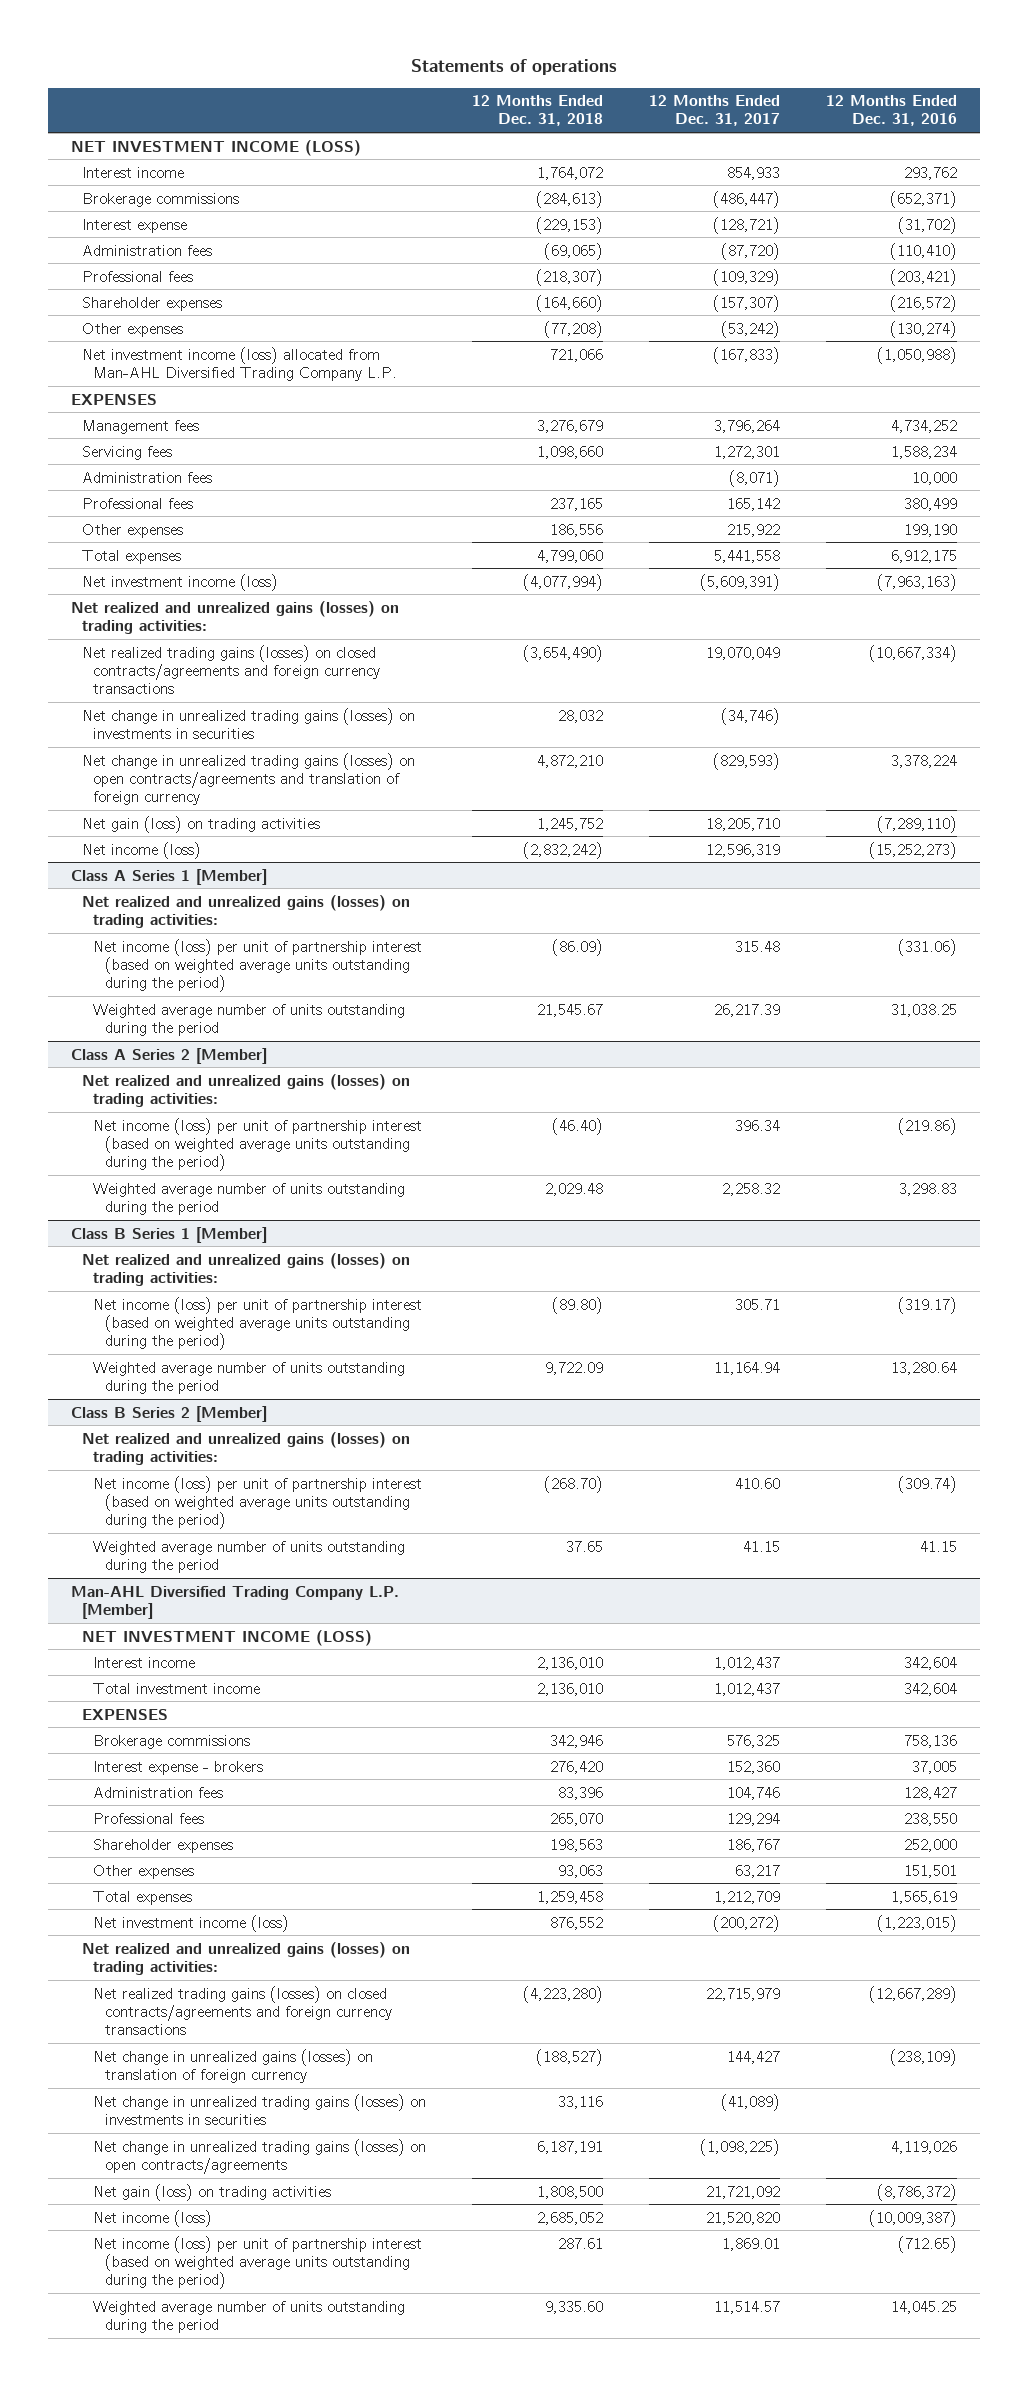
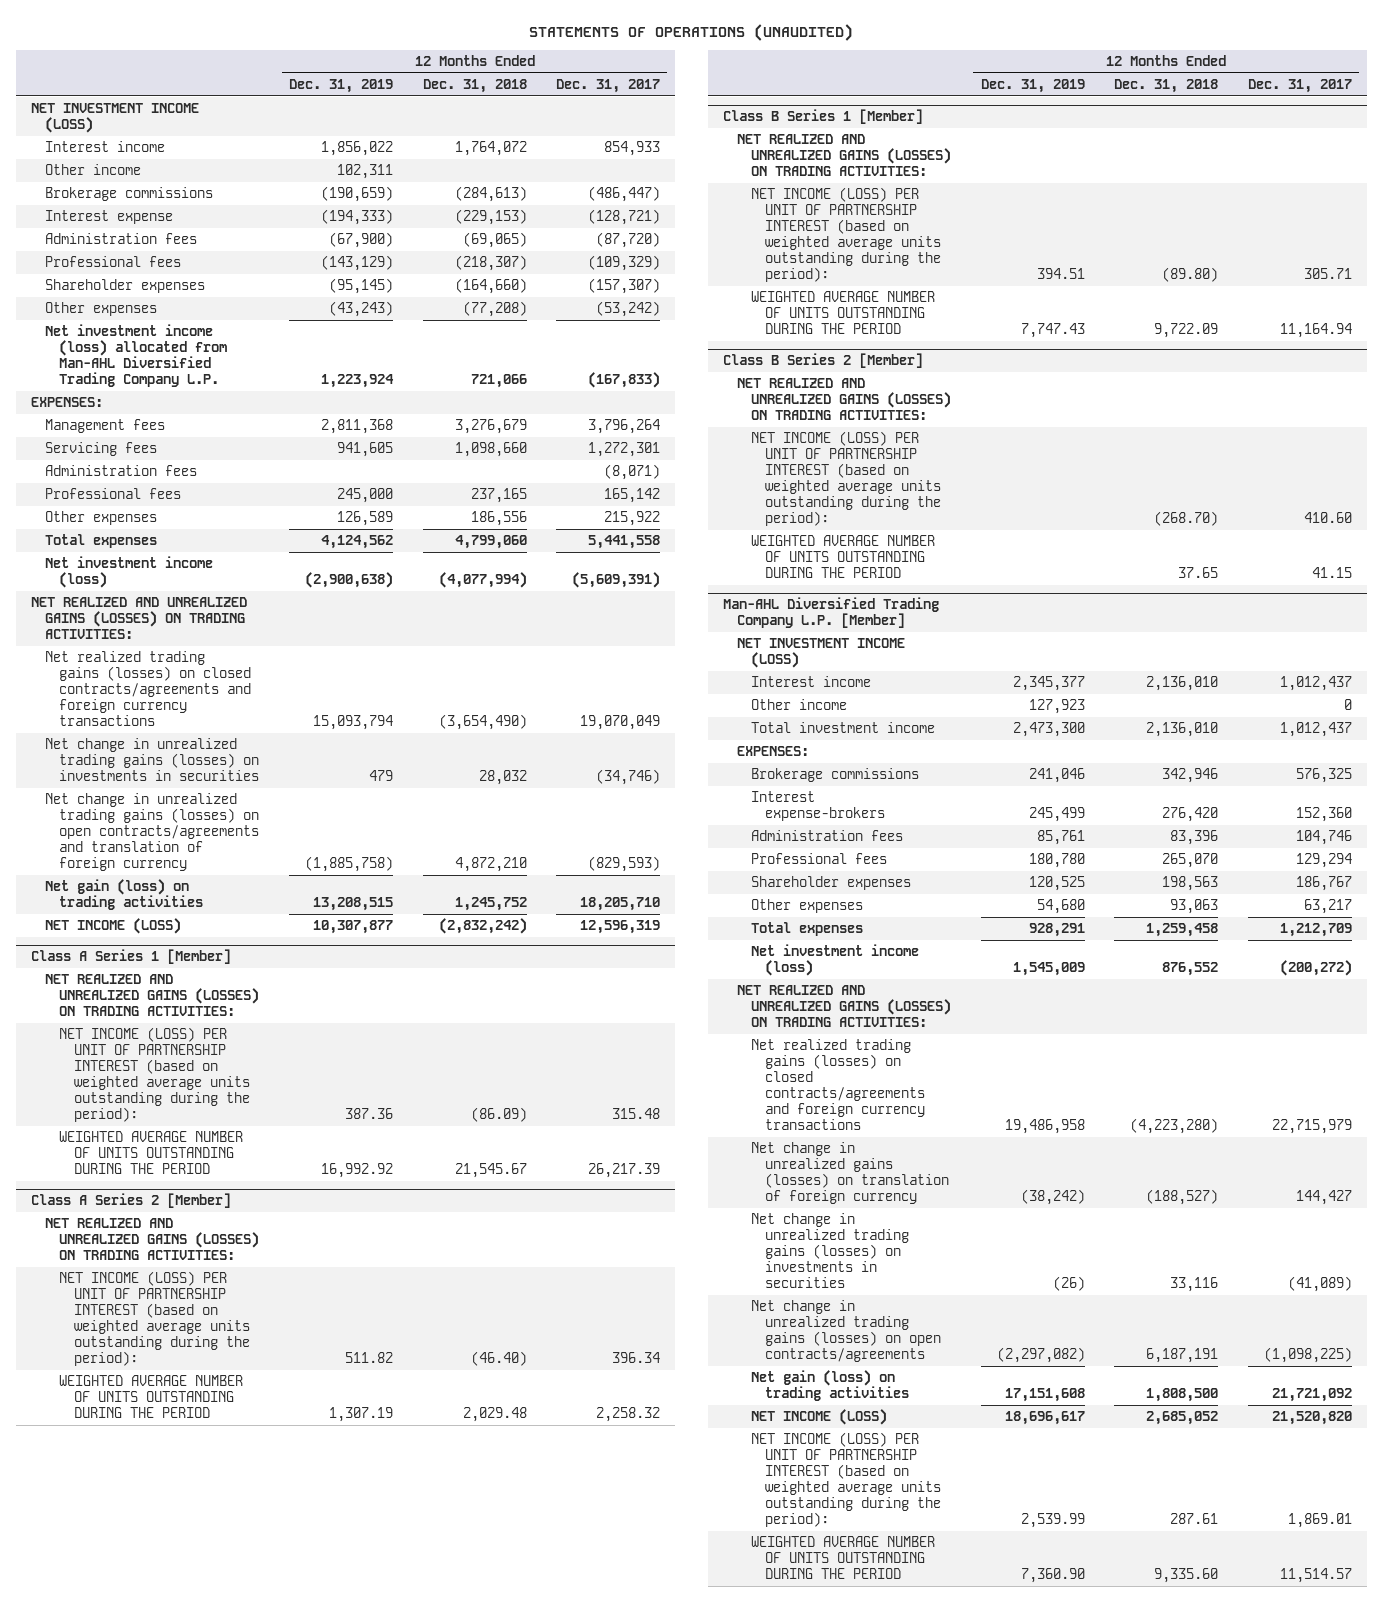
[410,59,617,76] Statements of operations -> [529,23,854,41] STATEMENTS OF OPERATIONS (UNAUDITED)
[825,95,957,127] 12 Months Ended Dec. 31, 2016 -> none
none -> [288,78,393,93] Dec. 31, 2019
none -> [45,164,142,176] Other income
[71,393,158,405] EXPENSES -> [31,397,104,408] EXPENSES:
[71,600,400,634] Net realized and unrealized gains (losses) on trading activities: -> [31,597,248,640] NET REALIZED AND UNREALIZED GAINS (LOSSES) ON TRADING ACTIVITIES:
[82,841,202,859] Net income (loss) -> [45,918,182,935] NET INCOME (LOSS)
[82,894,411,928] Net realized and unrealized gains (losses) on trading activities: -> [45,974,260,1017] NET REALIZED AND UNREALIZED GAINS (LOSSES) ON TRADING ACTIVITIES:
[93,938,423,992] Net income (loss) per unit of partnership interest (based on weighted average units outstanding during the period) -> [59,1027,250,1123] NET INCOME (LOSS) PER UNIT OF PARTNERSHIP INTEREST (based on weighted average units outstanding during the period):
[93,1003,406,1036] Weighted average number of units outstanding during the period -> [59,1131,244,1175] WEIGHTED AVERAGE NUMBER OF UNITS OUTSTANDING DURING THE PERIOD
[82,1073,411,1107] Net realized and unrealized gains (losses) on trading activities: -> [45,1218,260,1261] NET REALIZED AND UNREALIZED GAINS (LOSSES) ON TRADING ACTIVITIES:
[93,1117,423,1171] Net income (loss) per unit of partnership interest (based on weighted average units outstanding during the period) -> [59,1271,250,1367] NET INCOME (LOSS) PER UNIT OF PARTNERSHIP INTEREST (based on weighted average units outstanding during the period):
[93,1182,406,1215] Weighted average number of units outstanding during the period -> [59,1375,244,1419] WEIGHTED AVERAGE NUMBER OF UNITS OUTSTANDING DURING THE PERIOD
[82,1252,411,1286] Net realized and unrealized gains (losses) on trading activities: -> [736,134,952,177] NET REALIZED AND UNREALIZED GAINS (LOSSES) ON TRADING ACTIVITIES:
[93,1296,423,1350] Net income (loss) per unit of partnership interest (based on weighted average units outstanding during the period) -> [751,187,942,283] NET INCOME (LOSS) PER UNIT OF PARTNERSHIP INTEREST (based on weighted average units outstanding during the period):
[93,1361,406,1394] Weighted average number of units outstanding during the period -> [751,291,936,335] WEIGHTED AVERAGE NUMBER OF UNITS OUTSTANDING DURING THE PERIOD
[82,1431,411,1465] Net realized and unrealized gains (losses) on trading activities: -> [736,378,952,421] NET REALIZED AND UNREALIZED GAINS (LOSSES) ON TRADING ACTIVITIES:
[93,1475,423,1529] Net income (loss) per unit of partnership interest (based on weighted average units outstanding during the period) -> [751,431,942,527] NET INCOME (LOSS) PER UNIT OF PARTNERSHIP INTEREST (based on weighted average units outstanding during the period):
[93,1540,406,1573] Weighted average number of units outstanding during the period -> [751,535,936,579] WEIGHTED AVERAGE NUMBER OF UNITS OUTSTANDING DURING THE PERIOD
none -> [751,699,848,711] Other income
[82,1708,169,1720] EXPENSES -> [736,746,809,757] EXPENSES:
[93,1760,264,1775] Interest expense - brokers -> [751,791,886,822] Interest expense-brokers
[82,1941,411,1975] Net realized and unrealized gains (losses) on trading activities: -> [736,985,952,1028] NET REALIZED AND UNREALIZED GAINS (LOSSES) ON TRADING ACTIVITIES:
[93,2209,213,2227] Net income (loss) -> [751,1409,888,1426] NET INCOME (LOSS)
[93,2235,423,2289] Net income (loss) per unit of partnership interest (based on weighted average units outstanding during the period) -> [751,1432,942,1528] NET INCOME (LOSS) PER UNIT OF PARTNERSHIP INTEREST (based on weighted average units outstanding during the period):
[93,2300,406,2333] Weighted average number of units outstanding during the period -> [751,1536,936,1580] WEIGHTED AVERAGE NUMBER OF UNITS OUTSTANDING DURING THE PERIOD

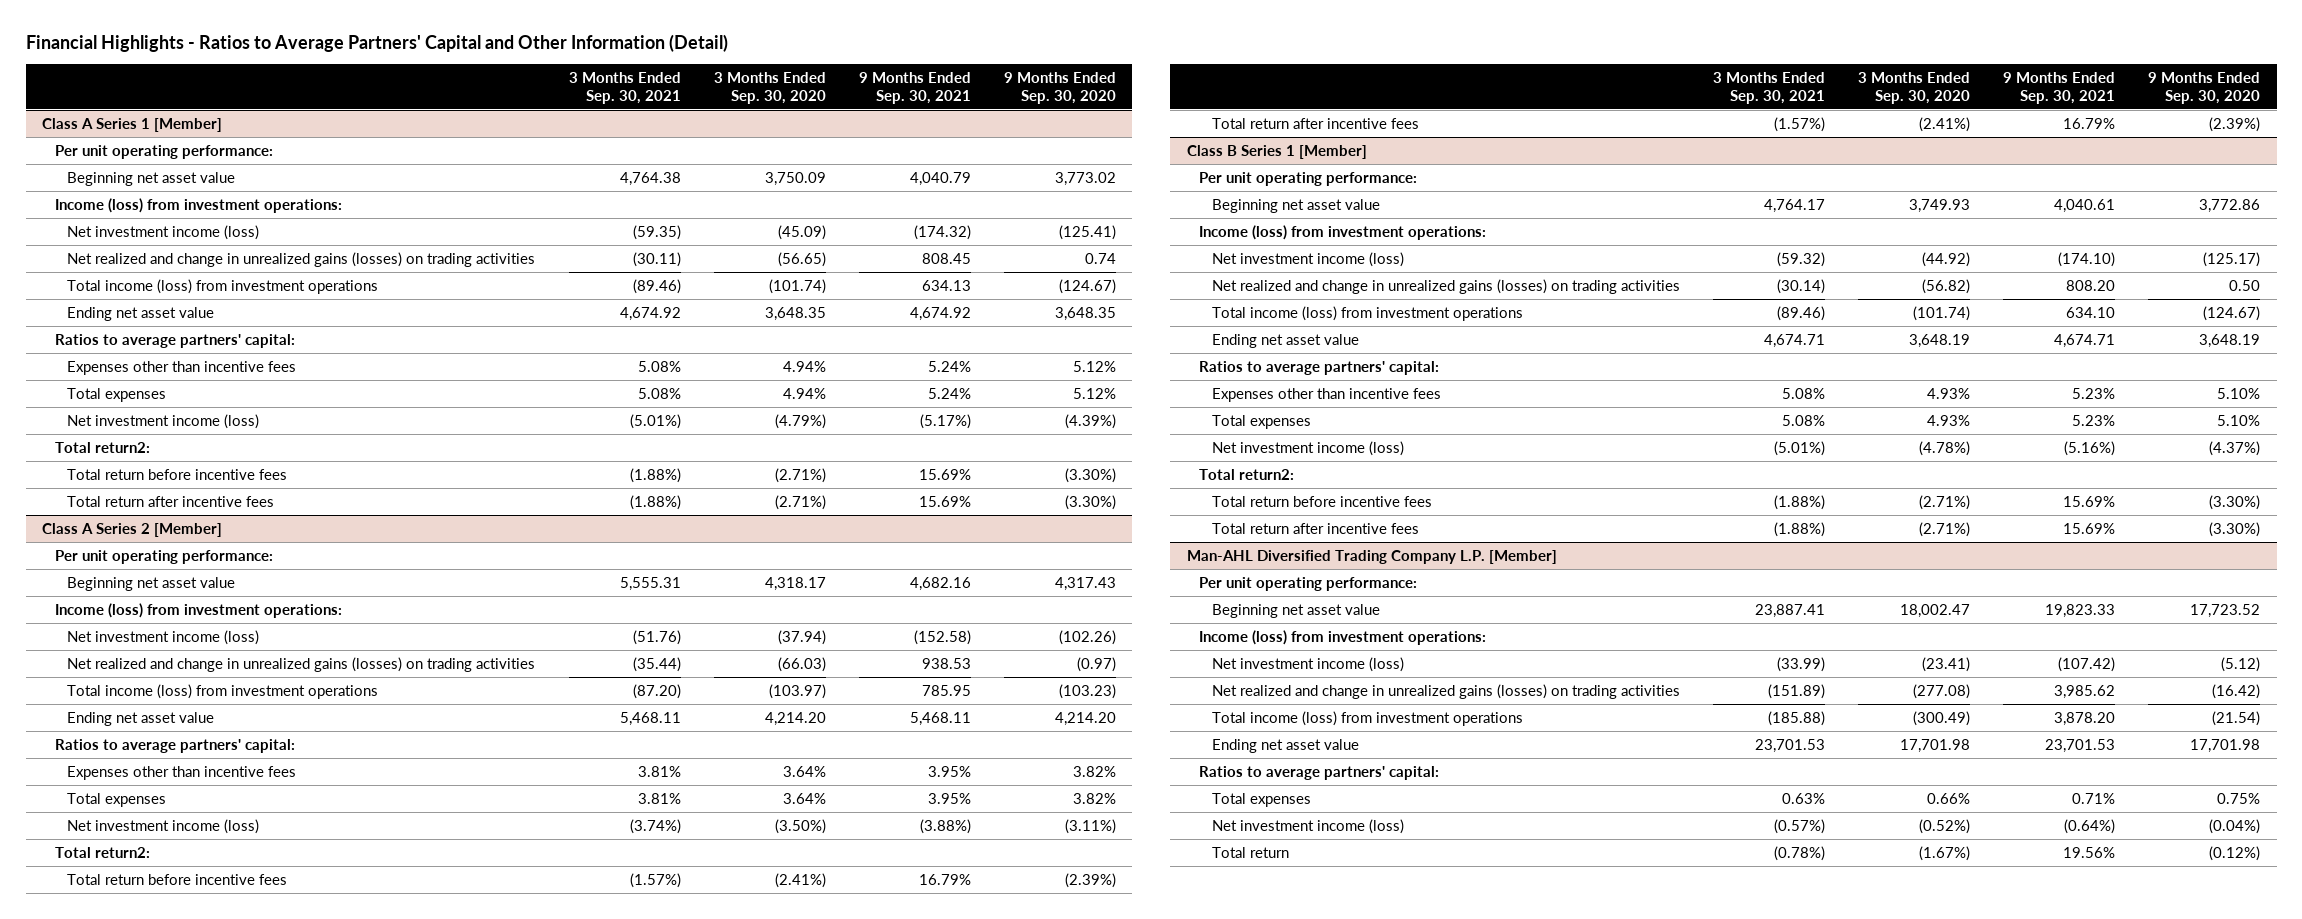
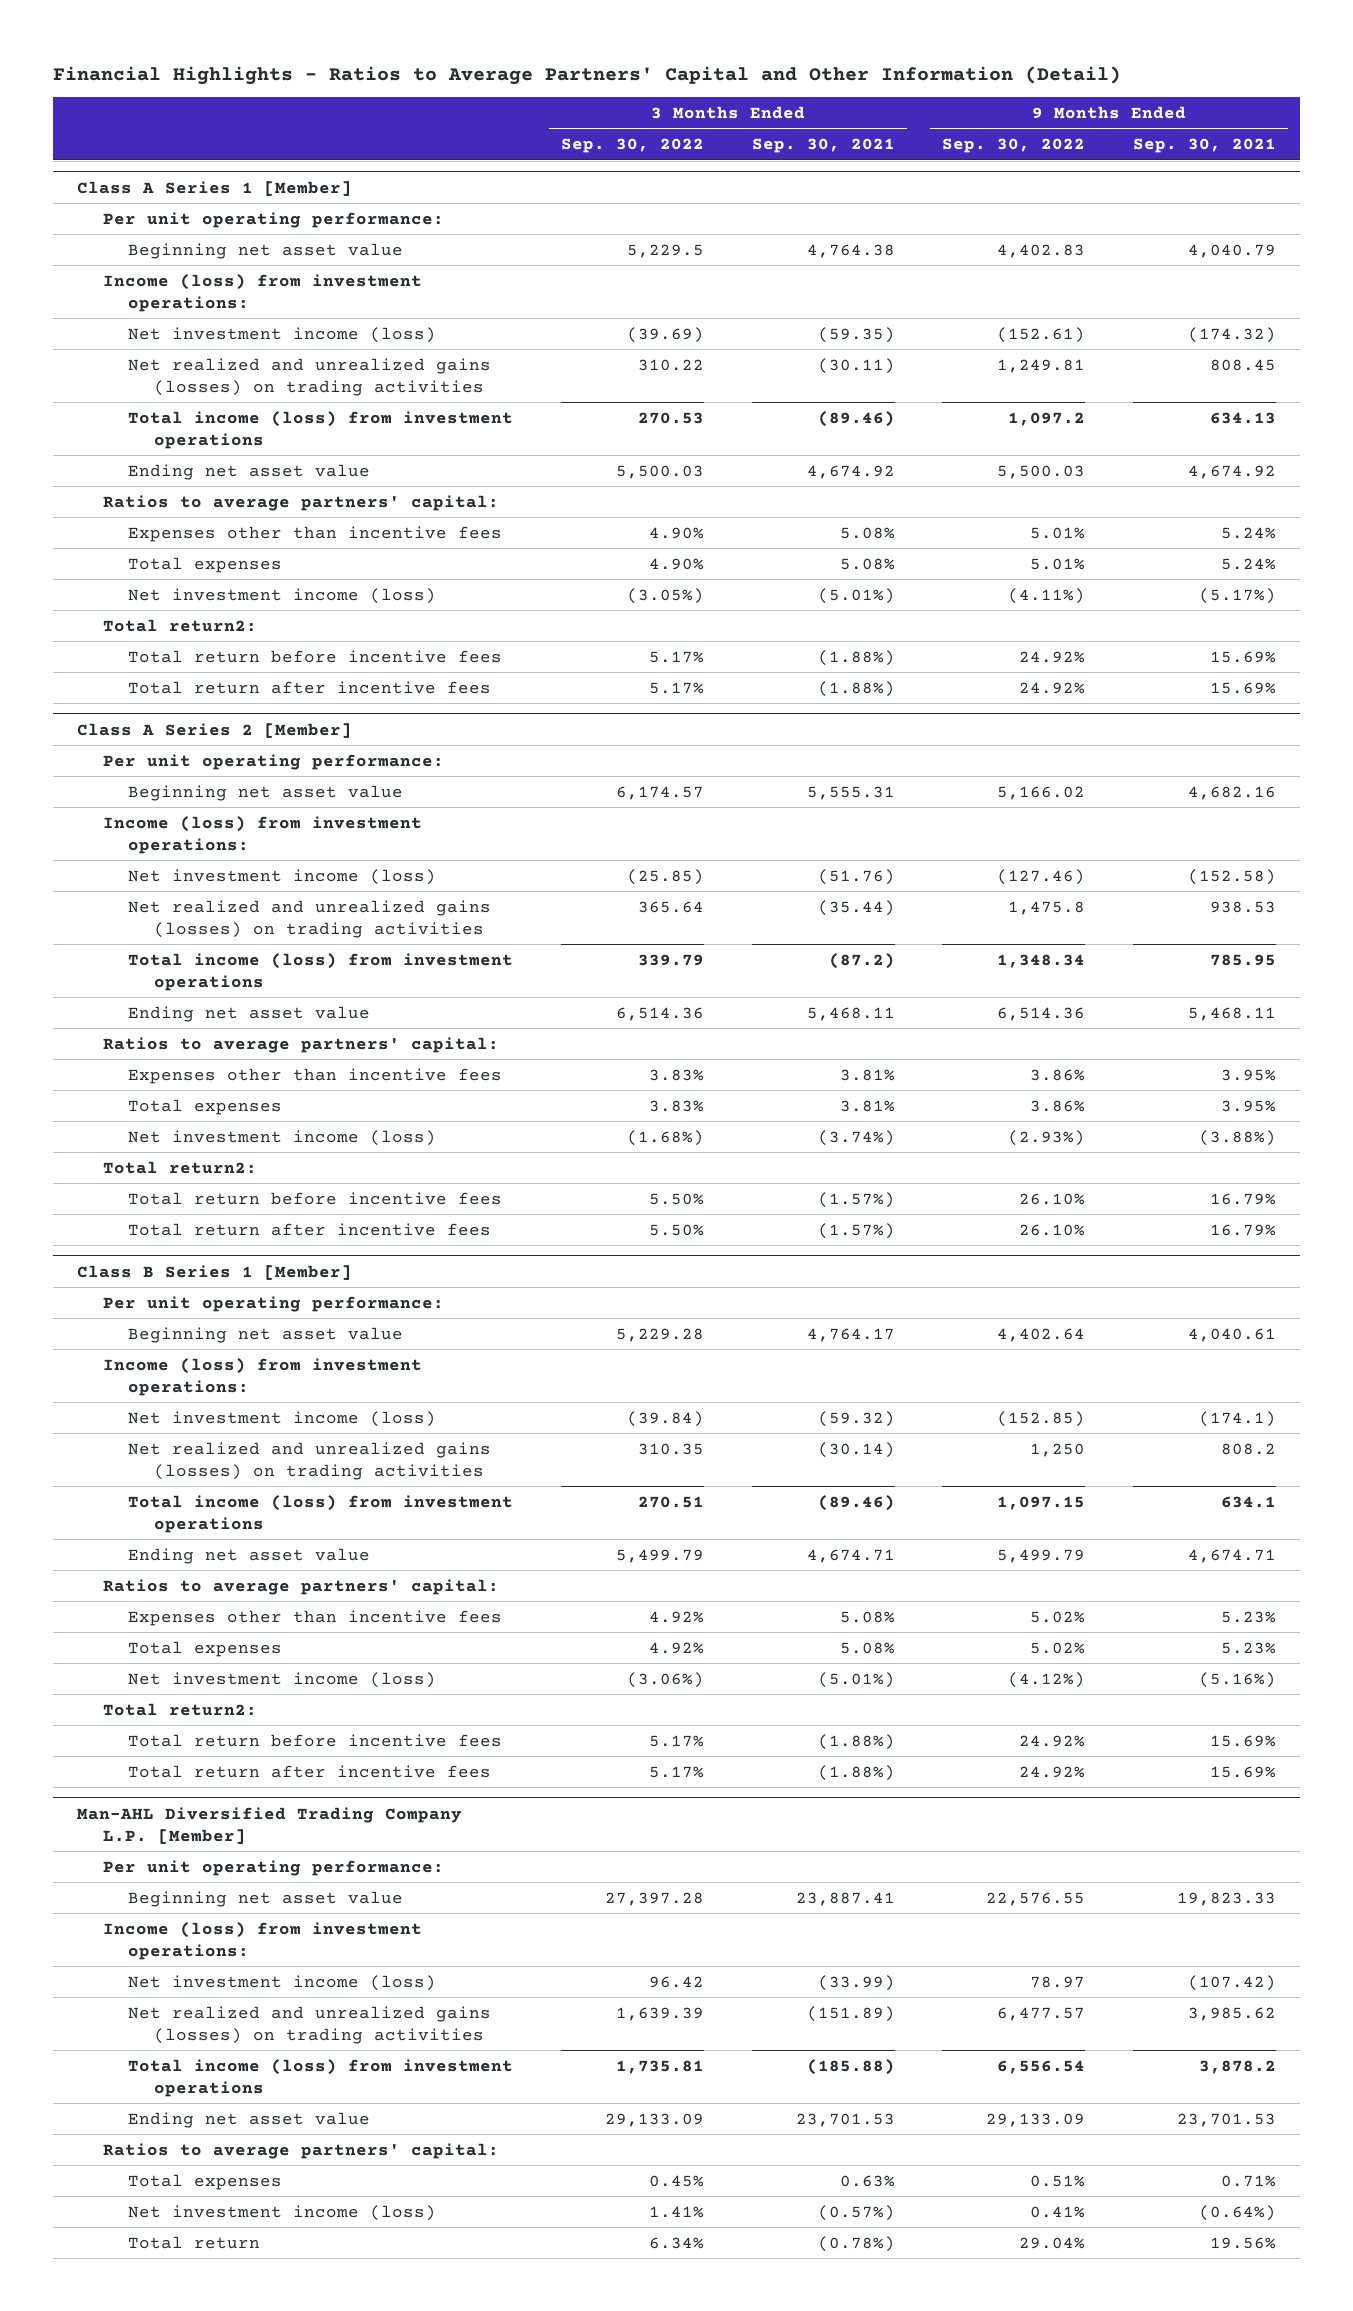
[713,72,826,104] 3 Months Ended Sep. 30, 2020 -> none
[1003,72,1116,104] 9 Months Ended Sep. 30, 2020 -> none
none -> [561,138,705,154] Sep. 30, 2022
none -> [942,138,1086,154] Sep. 30, 2022
[67,251,536,267] Net realized and change in unrealized gains (losses) on trading activities -> [128,357,492,396] Net realized and unrealized gains (losses) on trading activities
[67,656,536,672] Net realized and change in unrealized gains (losses) on trading activities -> [128,899,492,938] Net realized and unrealized gains (losses) on trading activities
[632,683,681,699] (87.20) -> [828,952,895,969] (87.2)
[2058,251,2116,267] (174.10) -> [1198,1410,1276,1427] (174.1)
[1212,278,1681,294] Net realized and change in unrealized gains (losses) on trading activities -> [128,1441,492,1480] Net realized and unrealized gains (losses) on trading activities
[2066,279,2116,291] 808.20 -> [1220,1442,1276,1455] 808.2
[2066,306,2116,318] 634.10 -> [1220,1495,1276,1508] 634.1
[1212,683,1681,699] Net realized and change in unrealized gains (losses) on trading activities -> [128,2005,492,2044] Net realized and unrealized gains (losses) on trading activities
[2054,711,2116,726] 3,878.20 -> [1198,2059,1276,2074] 3,878.2

